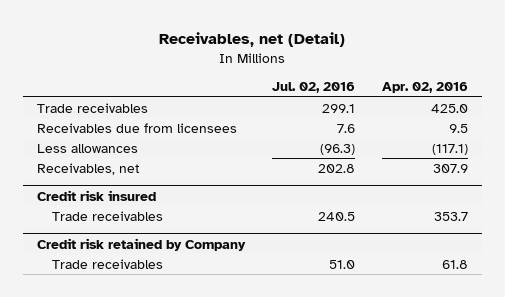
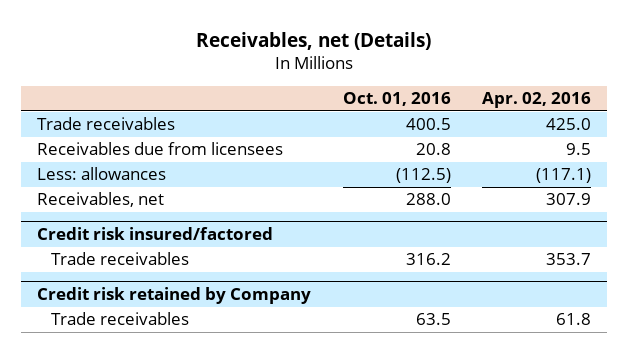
[159,32,346,48] Receivables, net (Detail) -> [196,31,432,50] Receivables, net (Details)
[271,82,355,94] Jul. 02, 2016 -> none
none -> [342,91,451,106] Oct. 01, 2016
[36,143,138,153] Less allowances -> [36,167,166,181] Less: allowances
[36,189,156,201] Credit risk insured -> [36,227,273,241] Credit risk insured/factored

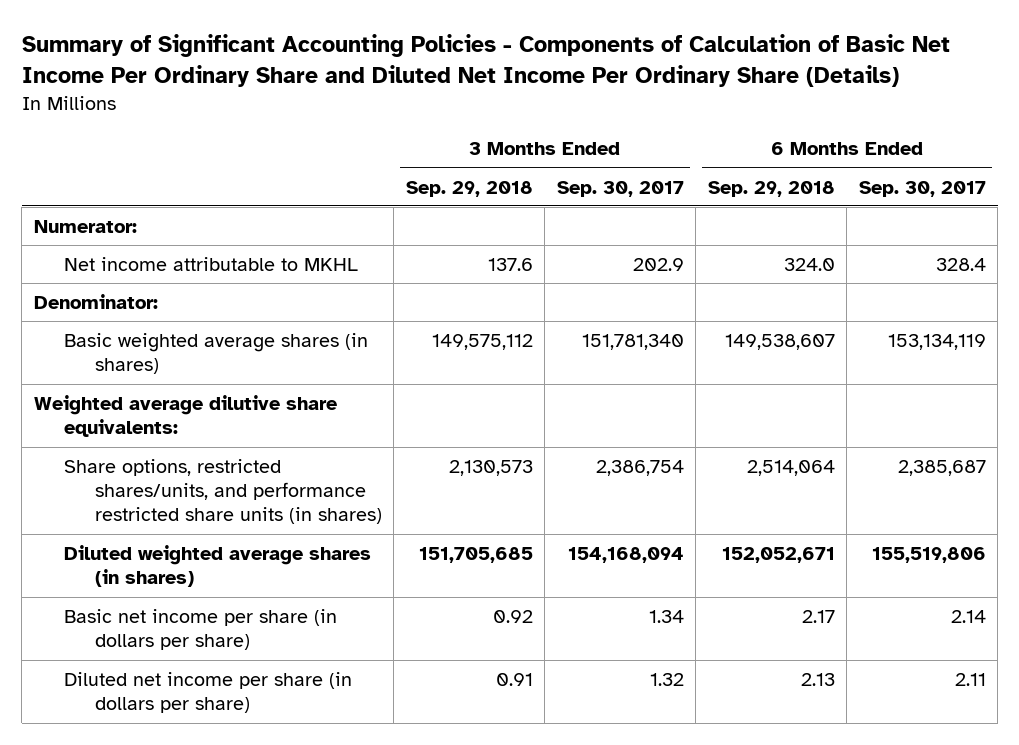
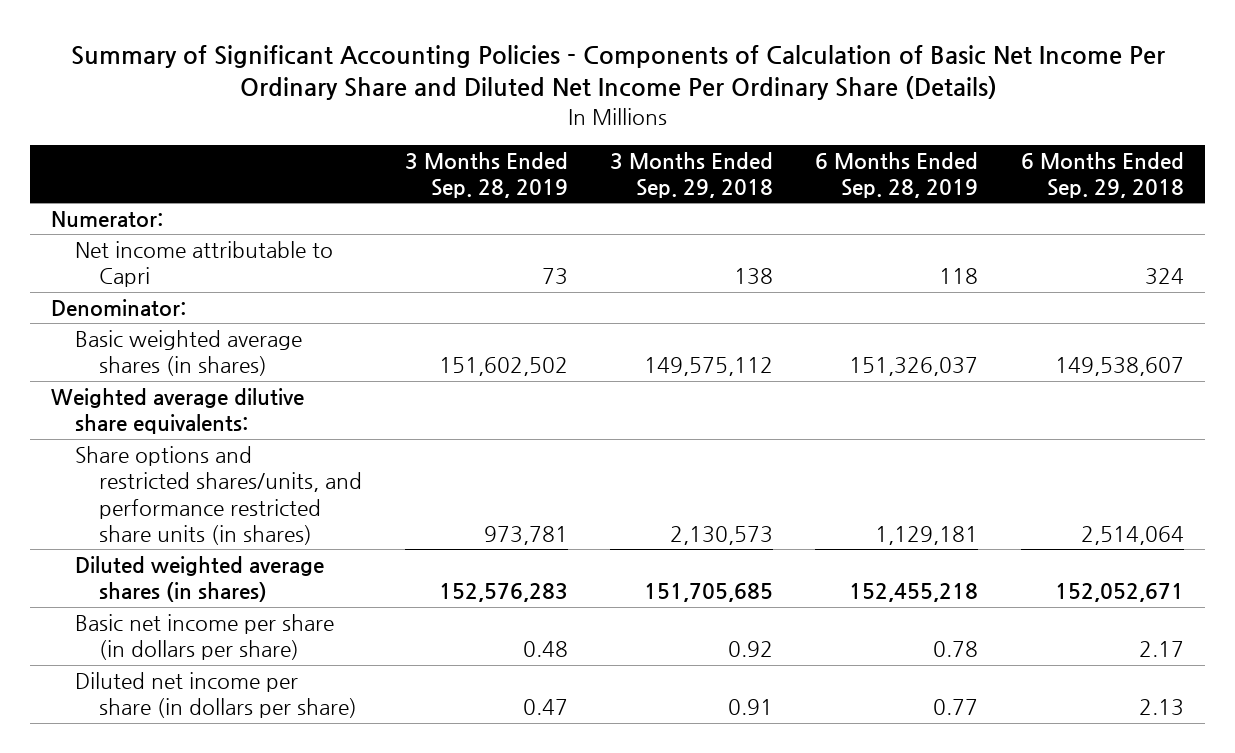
[556,180,684,197] Sep. 30, 2017 -> none
[858,180,986,197] Sep. 30, 2017 -> none
none -> [404,151,568,198] 3 Months Ended Sep. 28, 2019
none -> [815,151,979,198] 6 Months Ended Sep. 28, 2019
[64,256,359,271] Net income attributable to MKHL -> [75,241,334,288] Net income attributable to Capri
[487,257,533,271] 137.6 -> [733,268,773,286] 138
[783,257,835,271] 324.0 -> [1144,268,1184,286] 324
[64,458,382,525] Share options, restricted shares/units, and performance restricted share units (in shares) -> [75,446,363,545] Share options and restricted shares/units, and performance restricted share units (in shares)

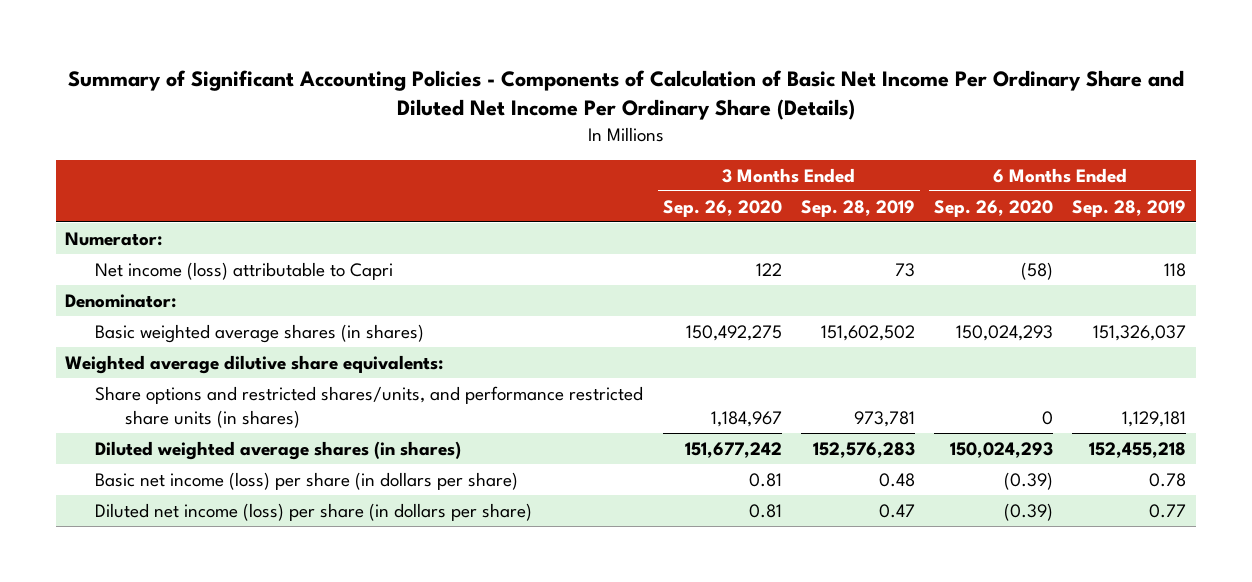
[609,151,773,198] 3 Months Ended Sep. 29, 2018 -> none
[1020,151,1184,198] 6 Months Ended Sep. 29, 2018 -> none
none -> [662,199,782,217] Sep. 26, 2020
none -> [934,199,1054,217] Sep. 26, 2020
[75,241,334,288] Net income attributable to Capri -> [95,261,394,280] Net income (loss) attributable to Capri
[75,614,335,661] Basic net income per share (in dollars per share) -> [95,471,519,490] Basic net income (loss) per share (in dollars per share)
[75,672,358,719] Diluted net income per share (in dollars per share) -> [95,502,533,521] Diluted net income (loss) per share (in dollars per share)

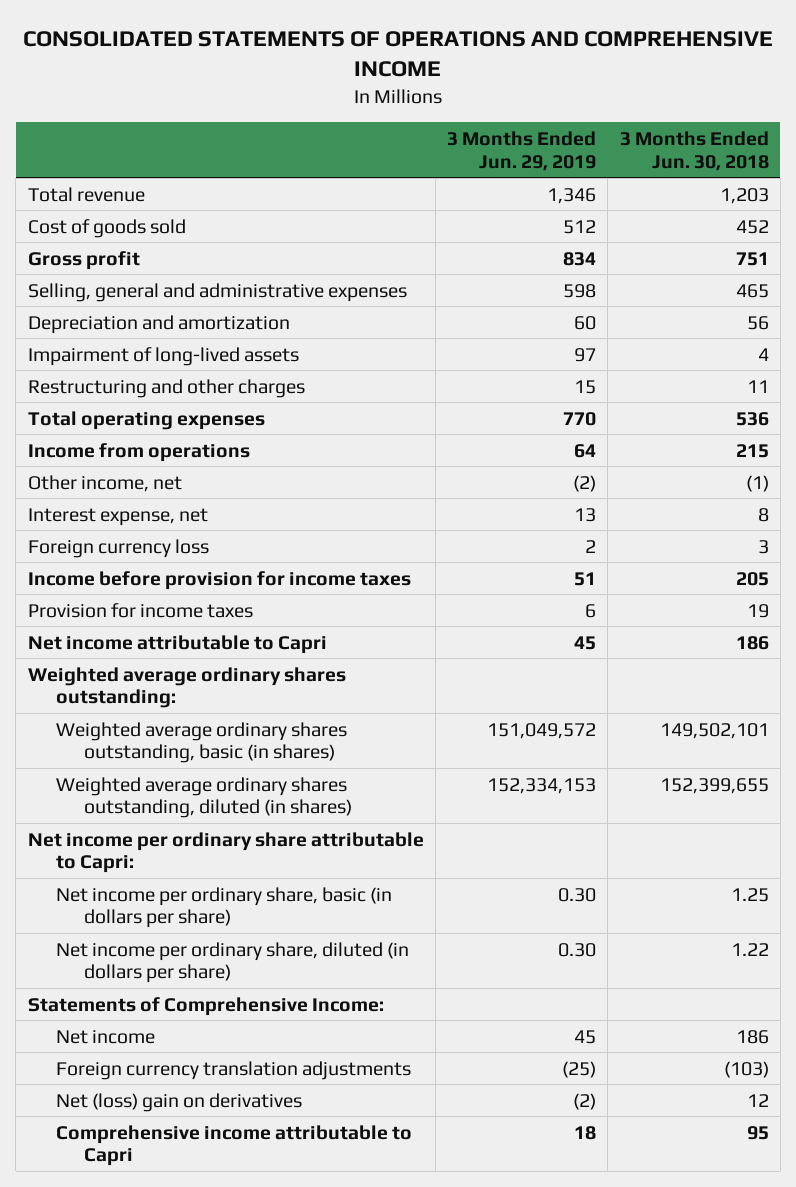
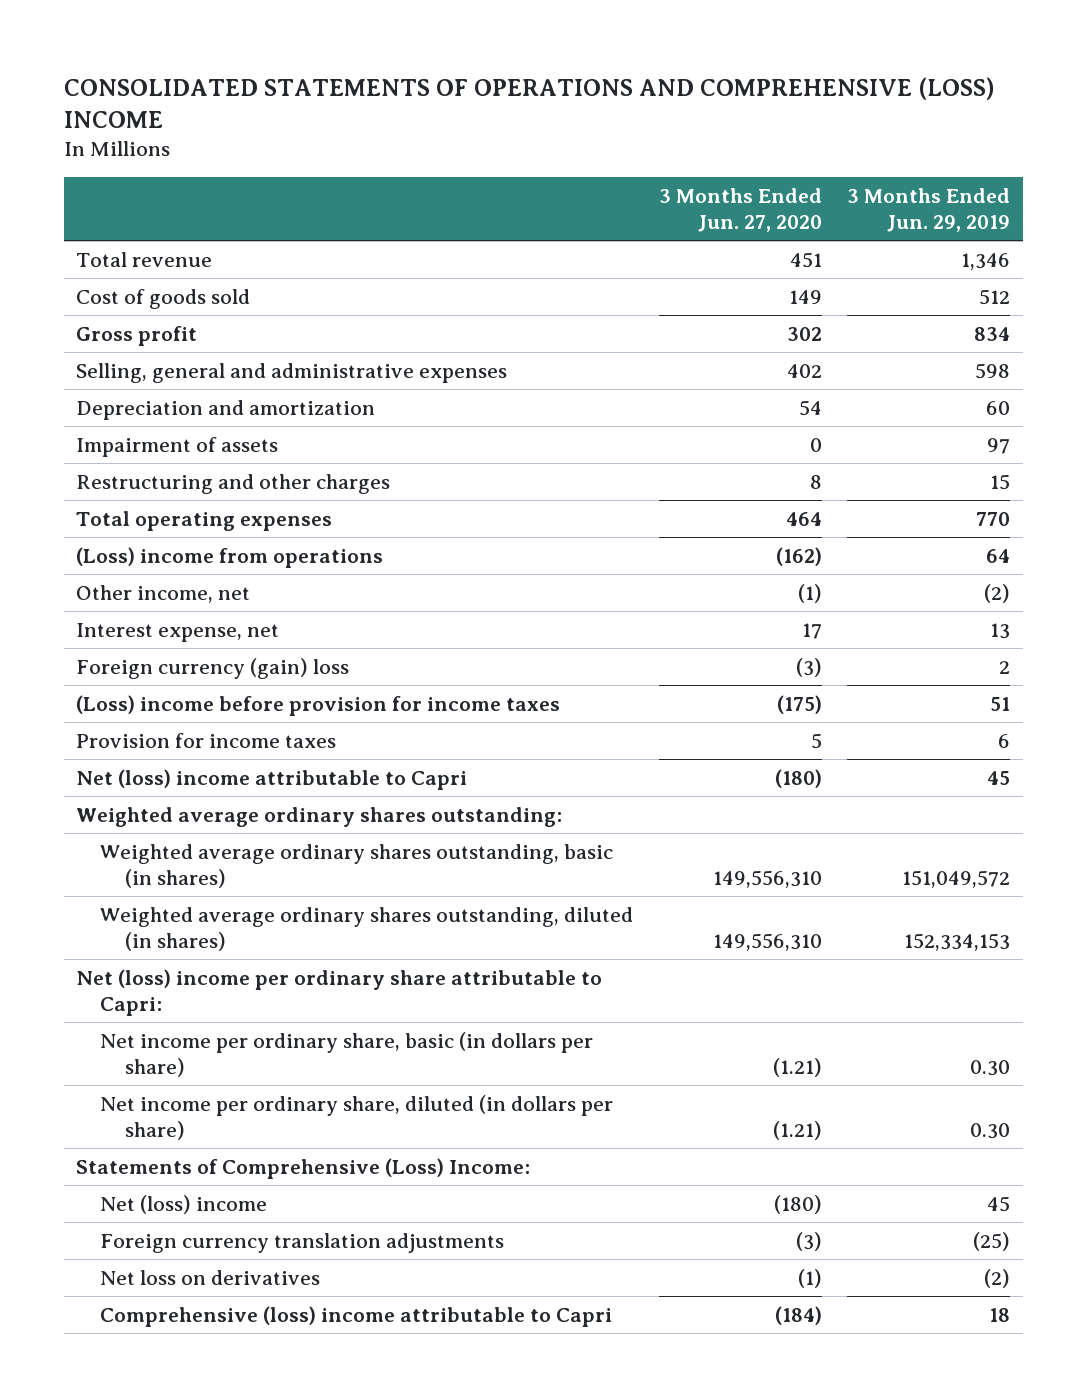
[23,31,774,78] CONSOLIDATED STATEMENTS OF OPERATIONS AND COMPREHENSIVE INCOME -> [63,76,995,129] CONSOLIDATED STATEMENTS OF OPERATIONS AND COMPREHENSIVE (LOSS) INCOME
[619,130,769,171] 3 Months Ended Jun. 30, 2018 -> none
none -> [658,187,822,232] 3 Months Ended Jun. 27, 2020
[27,346,299,366] Impairment of long-lived assets -> [76,436,279,457] Impairment of assets
[27,442,250,462] Income from operations -> [76,546,384,568] (Loss) income from operations
[27,538,209,558] Foreign currency loss -> [76,657,350,679] Foreign currency (gain) loss
[27,570,411,590] Income before provision for income taxes -> [76,694,561,716] (Loss) income before provision for income taxes
[27,634,327,654] Net income attributable to Capri -> [76,768,468,790] Net (loss) income attributable to Capri
[27,831,424,874] Net income per ordinary share attributable to Capri: -> [76,968,603,1016] Net (loss) income per ordinary share attributable to Capri:
[27,996,384,1016] Statements of Comprehensive Income: -> [76,1157,531,1179] Statements of Comprehensive (Loss) Income:
[56,1029,156,1044] Net income -> [100,1194,268,1214] Net (loss) income
[56,1092,303,1112] Net (loss) gain on derivatives -> [100,1269,321,1285] Net loss on derivatives
[56,1124,413,1167] Comprehensive income attributable to Capri -> [100,1305,613,1327] Comprehensive (loss) income attributable to Capri

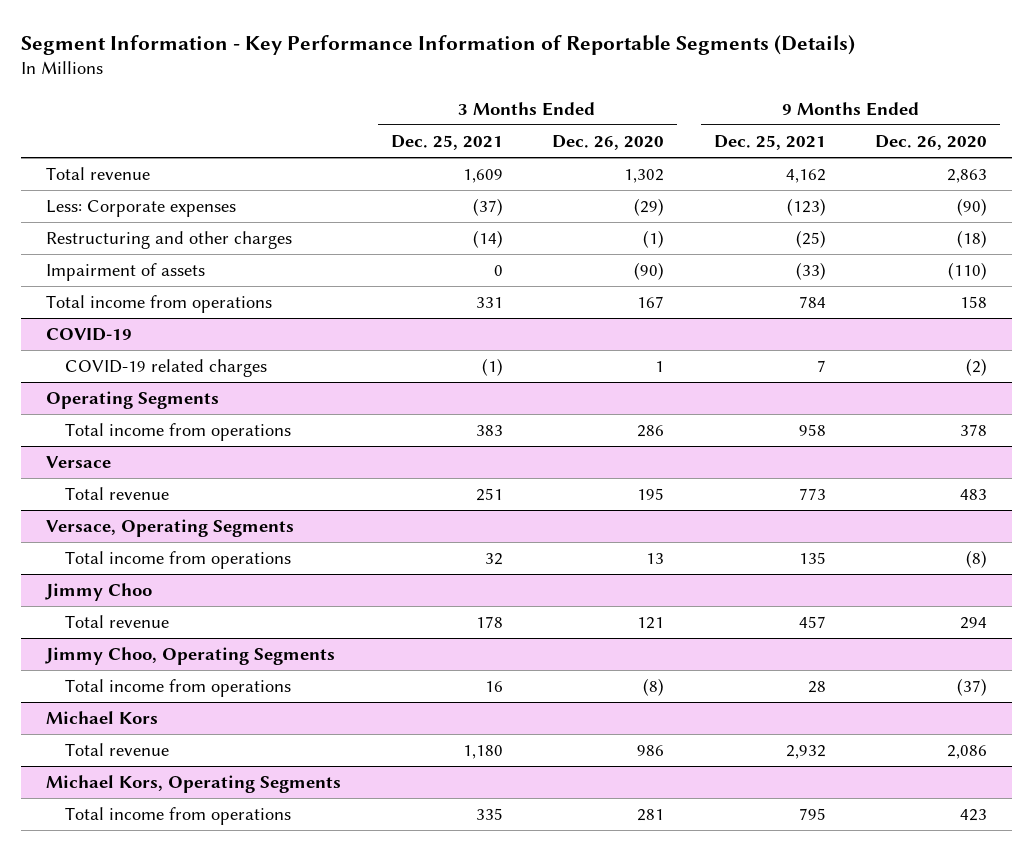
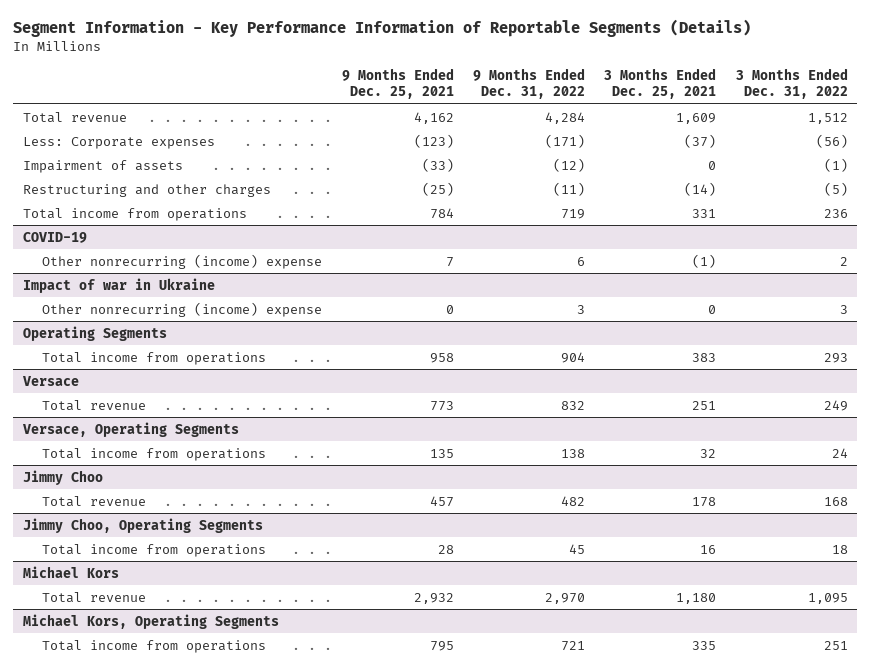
[552,134,665,150] Dec. 26, 2020 -> none
[875,134,988,150] Dec. 26, 2020 -> none
none -> [473,68,586,100] 9 Months Ended Dec. 31, 2022
none -> [735,68,848,100] 3 Months Ended Dec. 31, 2022
[46,231,293,250] Restructuring and other charges -> [23,183,272,197] Restructuring and other charges
[64,359,267,378] COVID-19 related charges -> [42,253,323,269] Other nonrecurring (income) expense
none -> [23,277,216,293] Impact of war in Ukraine
none -> [42,301,323,317] Other nonrecurring (income) expense

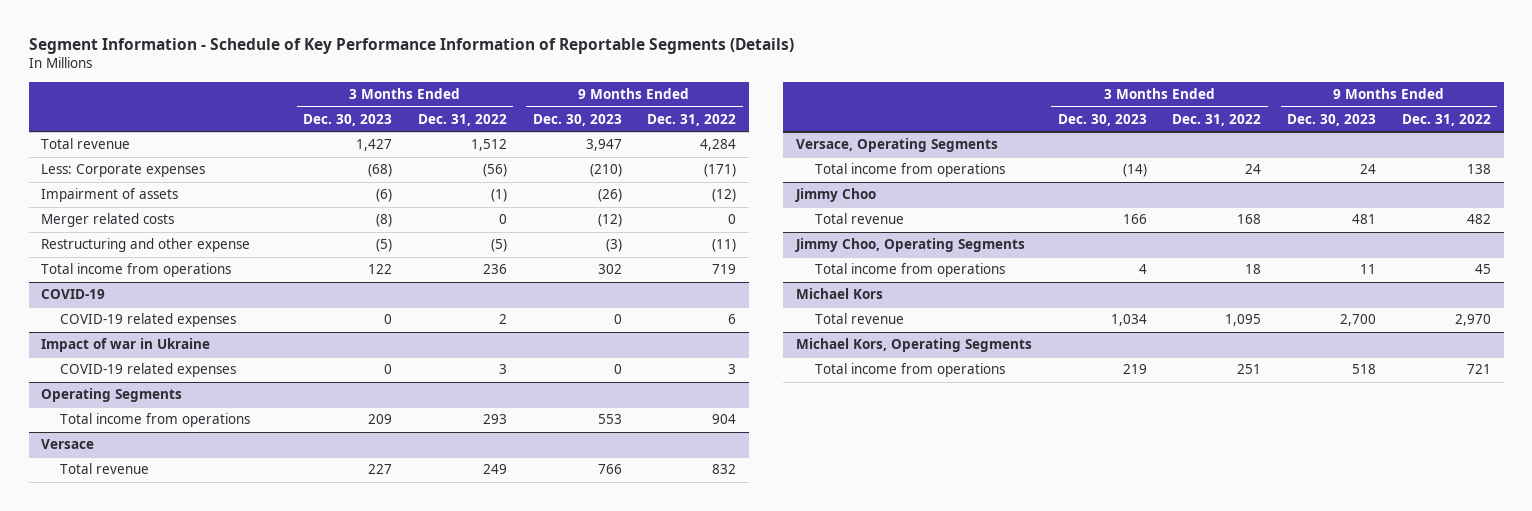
[13,19,752,38] Segment Information - Key Performance Information of Reportable Segments (Details) -> [28,37,794,54] Segment Information - Schedule of Key Performance Information of Reportable Segments (Details)
[341,68,454,100] 9 Months Ended Dec. 25, 2021 -> none
[604,68,717,100] 3 Months Ended Dec. 25, 2021 -> none
none -> [303,113,393,126] Dec. 30, 2023
none -> [532,113,622,126] Dec. 30, 2023
none -> [41,213,175,228] Merger related costs
[23,183,272,197] Restructuring and other charges -> [41,238,251,253] Restructuring and other expense
[42,253,323,269] Other nonrecurring (income) expense -> [60,313,237,328] COVID-19 related expenses
[42,301,323,317] Other nonrecurring (income) expense -> [60,363,237,378] COVID-19 related expenses

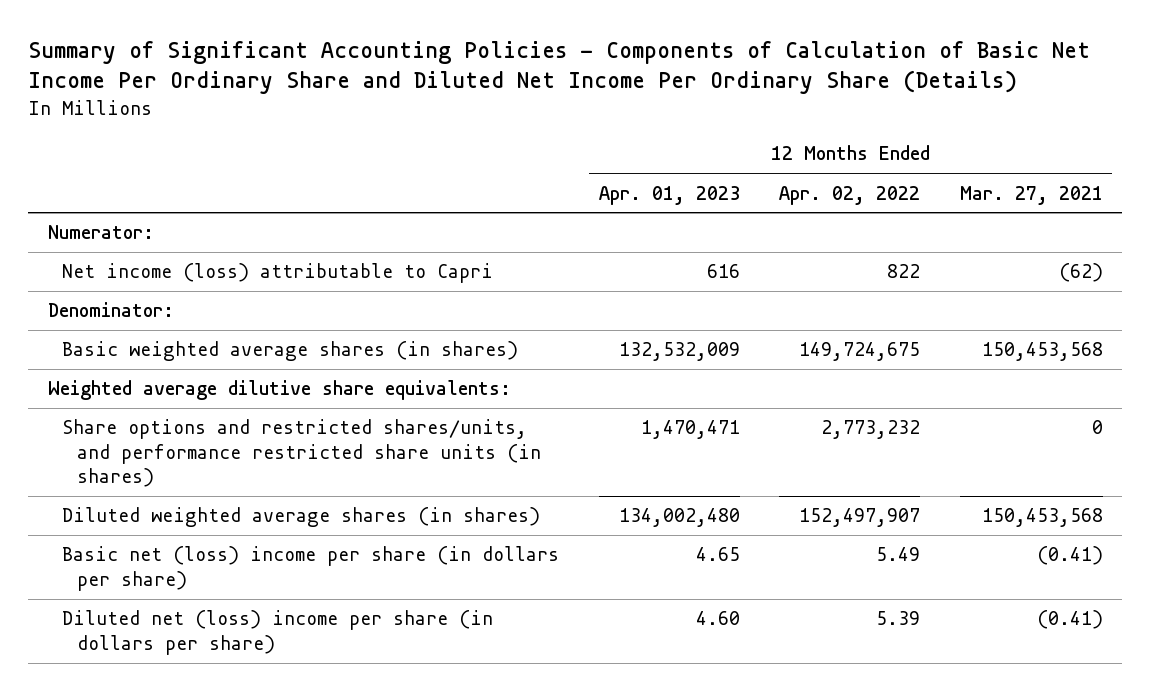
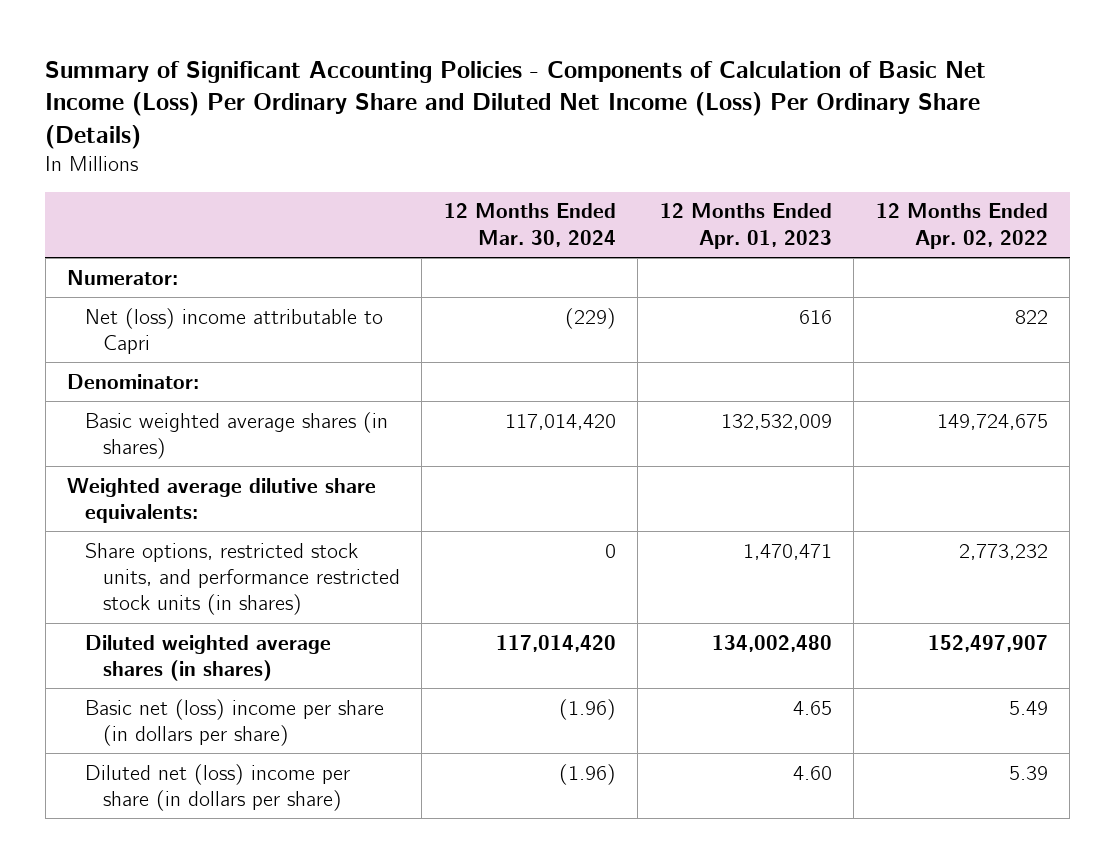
[27,41,1090,95] Summary of Significant Accounting Policies - Components of Calculation of Basic Net Income Per Ordinary Share and Diluted Net Income Per Ordinary Share (Details) -> [45,60,987,149] Summary of Significant Accounting Policies - Components of Calculation of Basic Net Income (Loss) Per Ordinary Share and Diluted Net Income (Loss) Per Ordinary Share (Details)
[959,185,1103,205] Mar. 27, 2021 -> none
none -> [443,203,616,247] 12 Months Ended Mar. 30, 2024
[62,263,494,284] Net income (loss) attributable to Capri -> [85,307,384,355] Net (loss) income attributable to Capri
[62,419,541,488] Share options and restricted shares/units, and performance restricted share units (in shares) -> [85,542,401,616] Share options, restricted stock units, and performance restricted stock units (in shares)

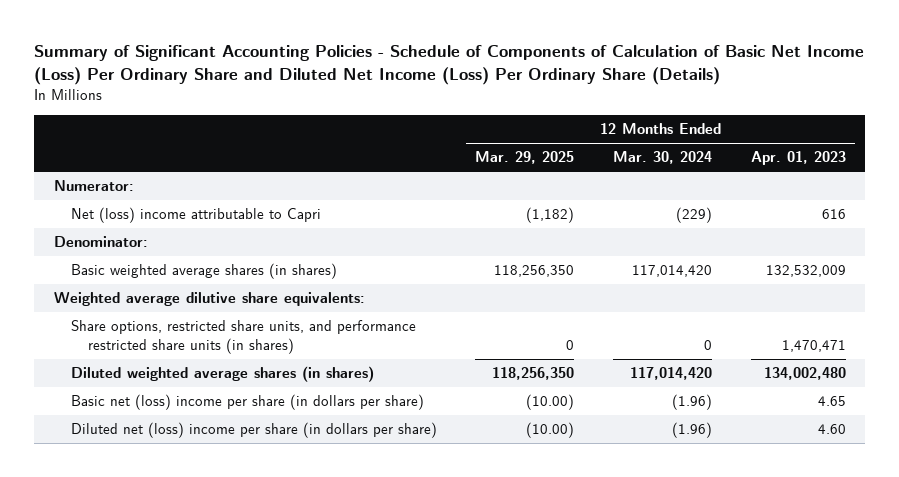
[45,60,987,149] Summary of Significant Accounting Policies - Components of Calculation of Basic Net Income (Loss) Per Ordinary Share and Diluted Net Income (Loss) Per Ordinary Share (Details) -> [34,45,865,86] Summary of Significant Accounting Policies - Schedule of Components of Calculation of Basic Net Income (Loss) Per Ordinary Share and Diluted Net Income (Loss) Per Ordinary Share (Details)
[875,203,1048,249] 12 Months Ended Apr. 02, 2022 -> none
none -> [475,151,575,165] Mar. 29, 2025
[85,542,401,616] Share options, restricted stock units, and performance restricted stock units (in shares) -> [70,320,416,354] Share options, restricted share units, and performance restricted share units (in shares)

